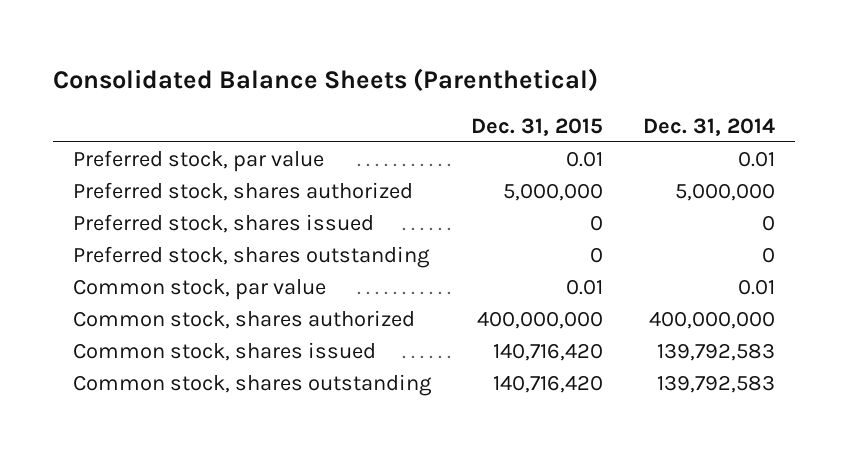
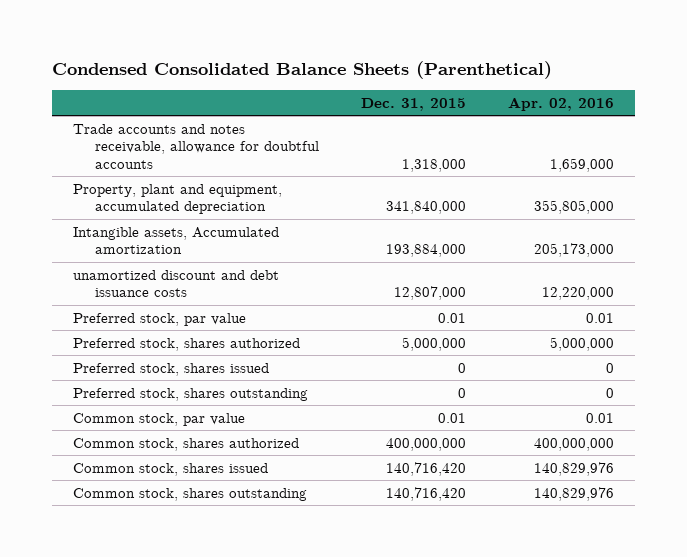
[53,67,599,92] Consolidated Balance Sheets (Parenthetical) -> [51,61,552,80] Condensed Consolidated Balance Sheets (Parenthetical)
[643,117,776,136] Dec. 31, 2014 -> none
none -> [508,96,615,111] Apr. 02, 2016
none -> [73,123,319,170] Trade accounts and notes receivable, allowance for doubtful accounts
none -> [73,183,283,215] Property, plant and equipment, accumulated depreciation
none -> [73,226,280,255] Intangible assets, Accumulated amortization
none -> [73,269,280,298] unamortized discount and debt issuance costs

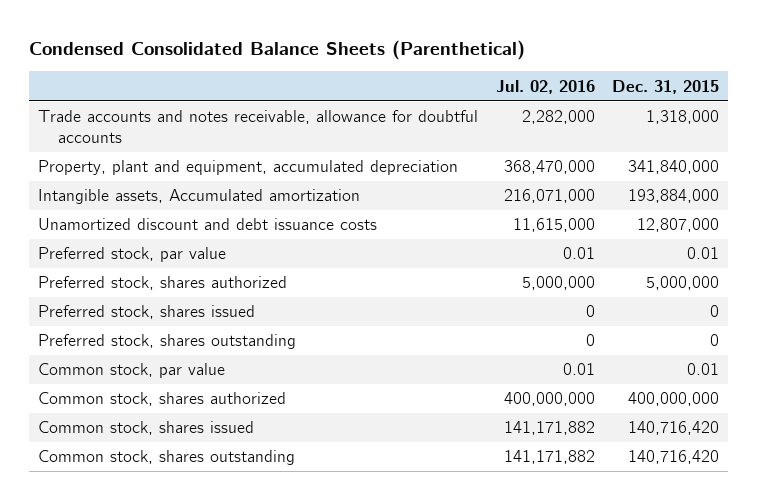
[508,96,615,111] Apr. 02, 2016 -> none
none -> [495,79,595,94] Jul. 02, 2016
[73,269,280,298] unamortized discount and debt issuance costs -> [38,218,378,231] Unamortized discount and debt issuance costs

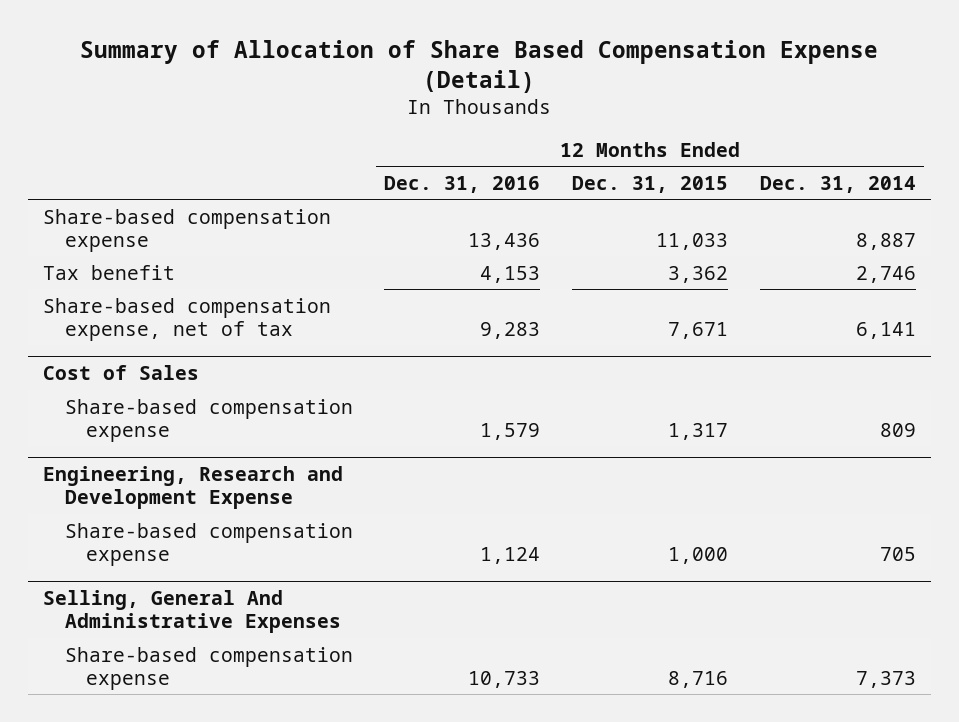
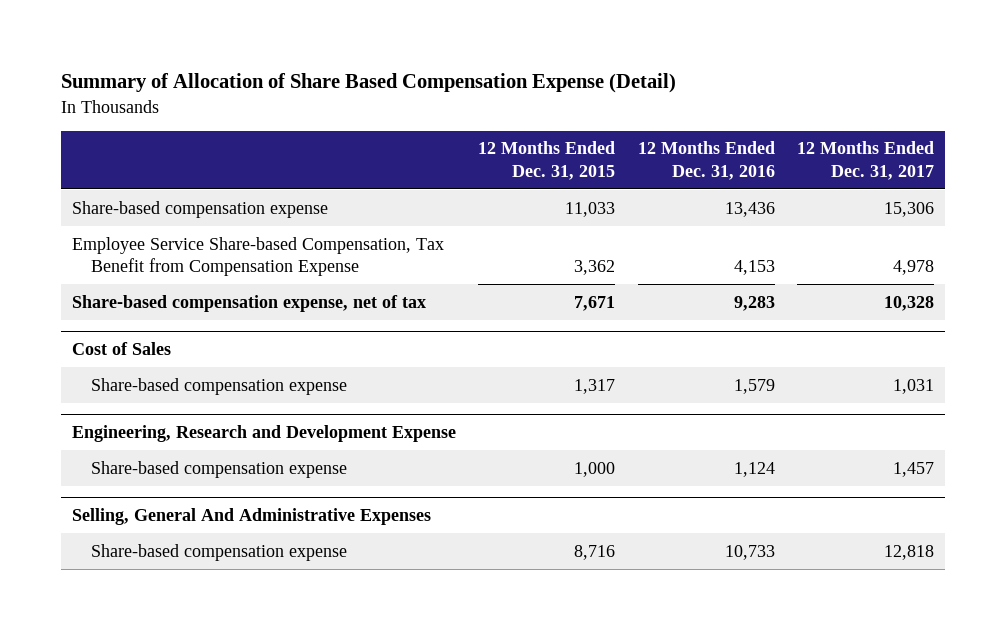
[759,175,916,193] Dec. 31, 2014 -> none
none -> [796,141,934,180] 12 Months Ended Dec. 31, 2017
[43,264,176,280] Tax benefit -> [71,236,444,276] Employee Service Share-based Compensation, Tax Benefit from Compensation Expense

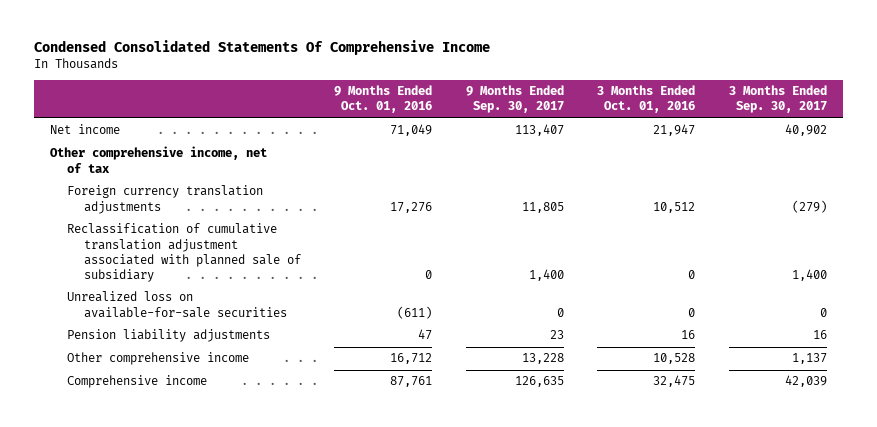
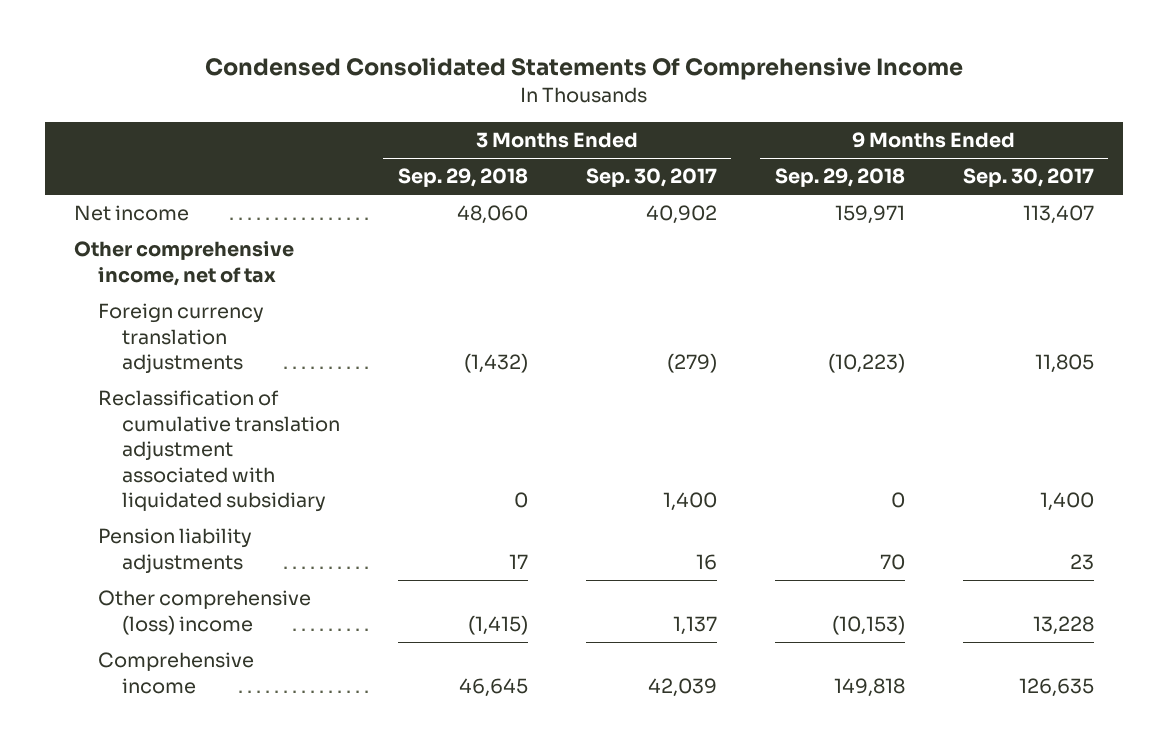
[334,85,433,114] 9 Months Ended Oct. 01, 2016 -> none
[597,85,696,114] 3 Months Ended Oct. 01, 2016 -> none
none -> [397,168,528,188] Sep. 29, 2018
none -> [774,168,905,188] Sep. 29, 2018
[67,291,288,318] Unrealized loss on available-for-sale securities -> none
[67,223,302,283] Reclassification of cumulative translation adjustment associated with planned sale of subsidiary -> [97,390,340,513] Reclassification of cumulative translation adjustment associated with liquidated subsidiary
[67,352,250,366] Other comprehensive income -> [97,590,311,635] Other comprehensive (loss) income

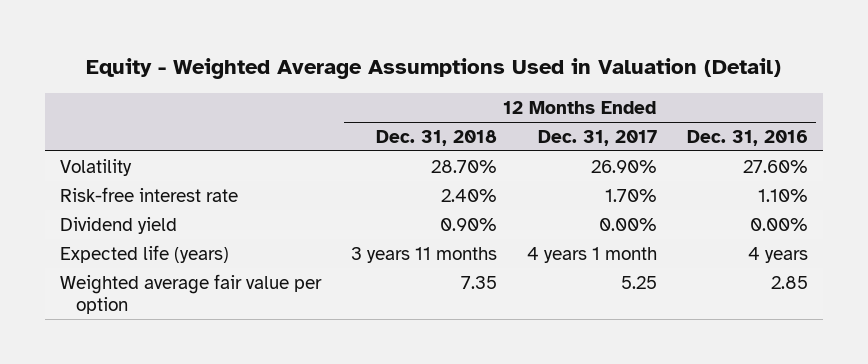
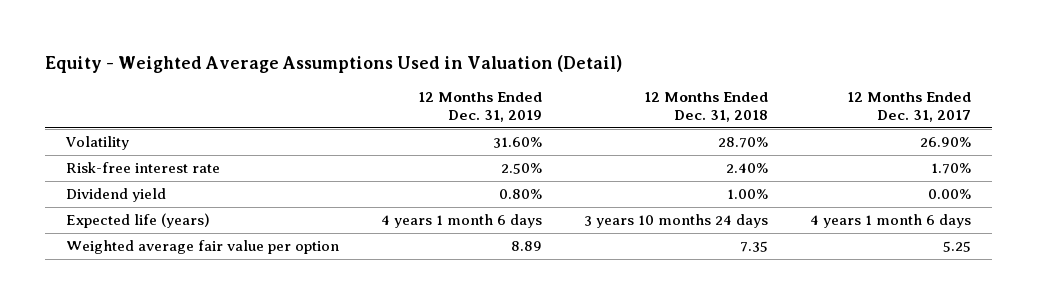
[687,129,809,146] Dec. 31, 2016 -> none
none -> [418,92,543,122] 12 Months Ended Dec. 31, 2019
[440,217,498,231] 0.90% -> [726,189,768,200] 1.00%
[351,246,498,263] 3 years 11 months -> [583,214,768,229] 3 years 10 months 24 days
[527,246,658,263] 4 years 1 month -> [809,214,971,229] 4 years 1 month 6 days

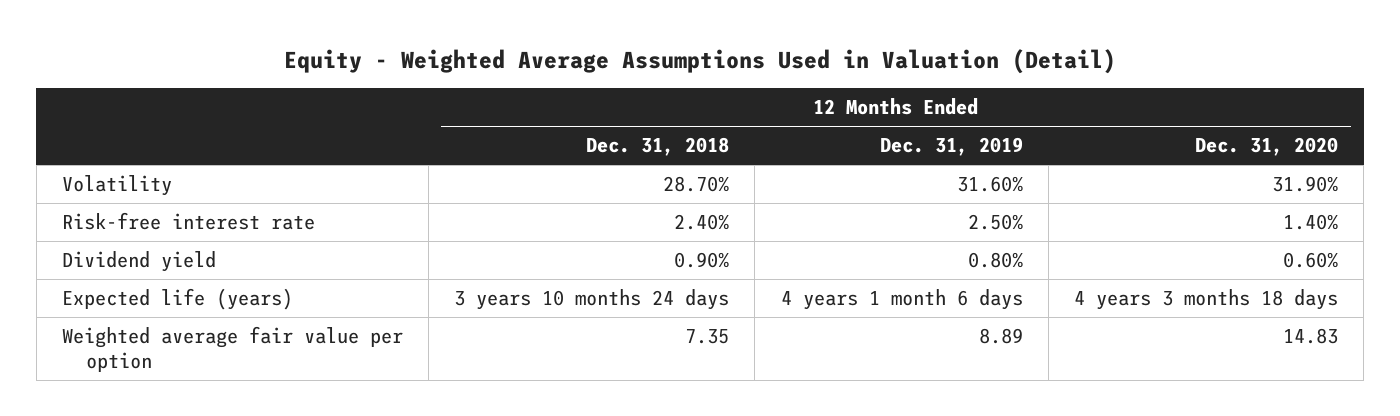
[846,92,971,122] 12 Months Ended Dec. 31, 2017 -> none
none -> [1194,137,1338,157] Dec. 31, 2020
[726,189,768,200] 1.00% -> [674,252,730,269] 0.90%

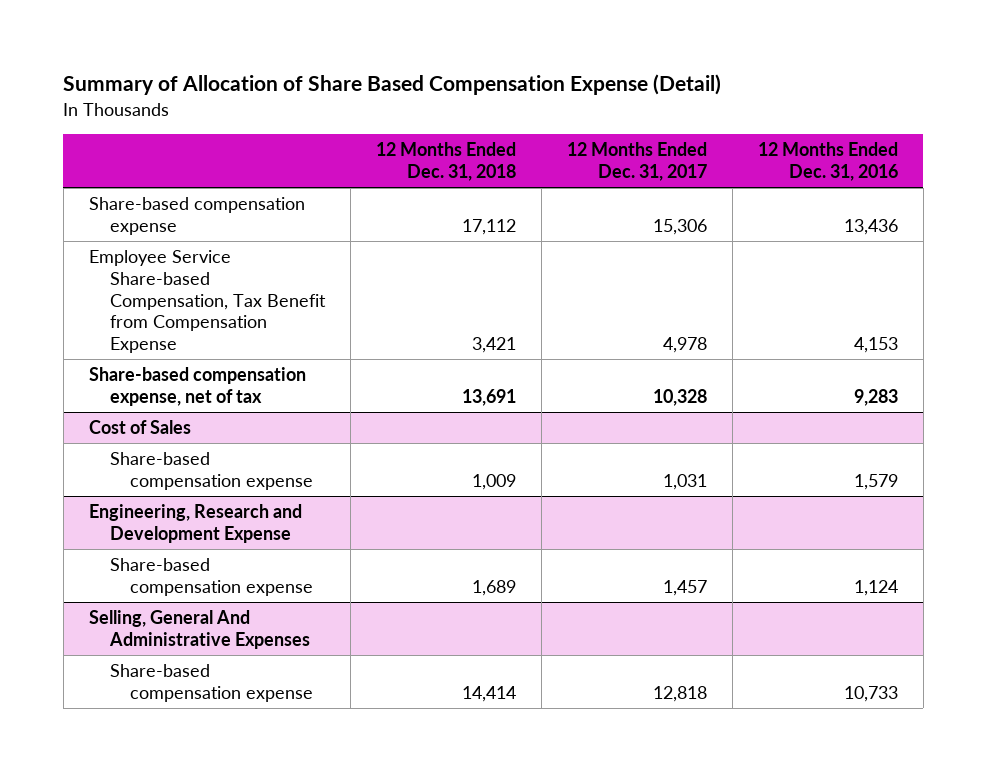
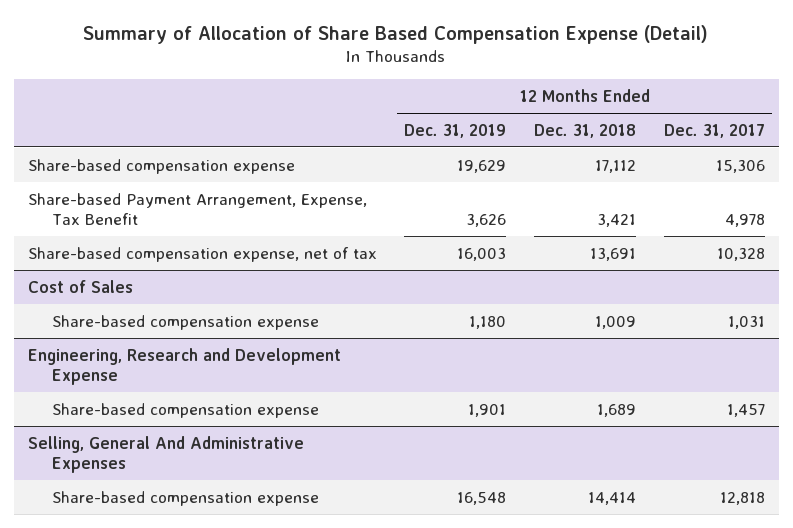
[757,142,898,182] 12 Months Ended Dec. 31, 2016 -> none
none -> [404,123,507,138] Dec. 31, 2019
[88,250,326,353] Employee Service Share-based Compensation, Tax Benefit from Compensation Expense -> [27,192,367,226] Share-based Payment Arrangement, Expense, Tax Benefit

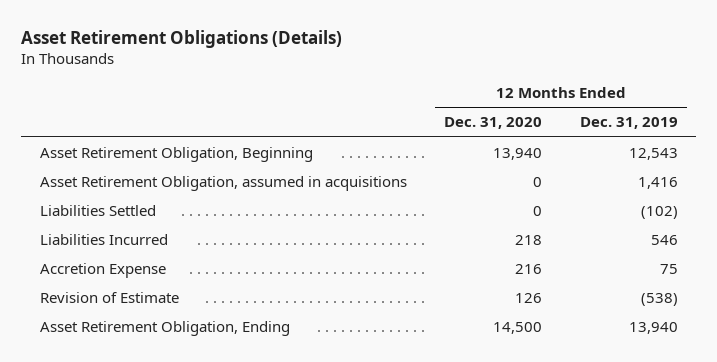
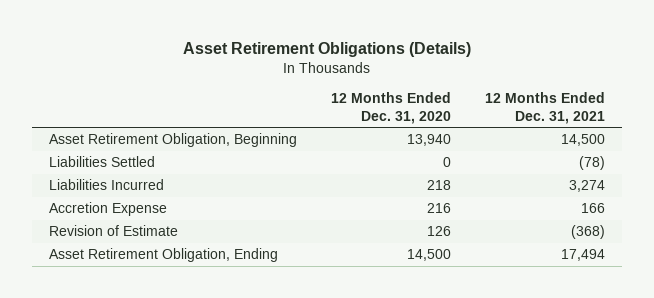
[579,117,678,130] Dec. 31, 2019 -> none
none -> [484,92,605,124] 12 Months Ended Dec. 31, 2021
[39,175,407,191] Asset Retirement Obligation, assumed in acquisitions -> none

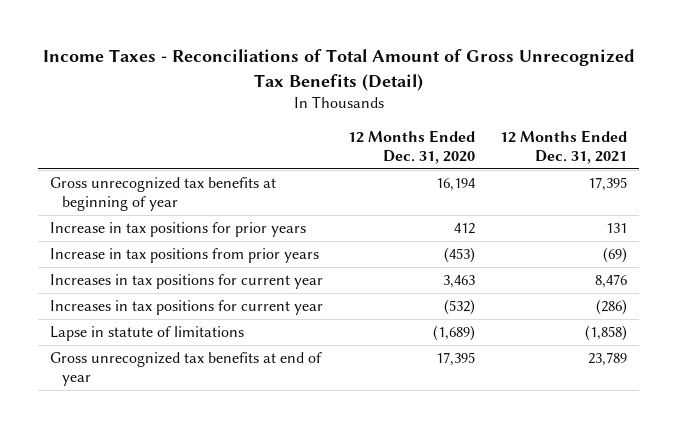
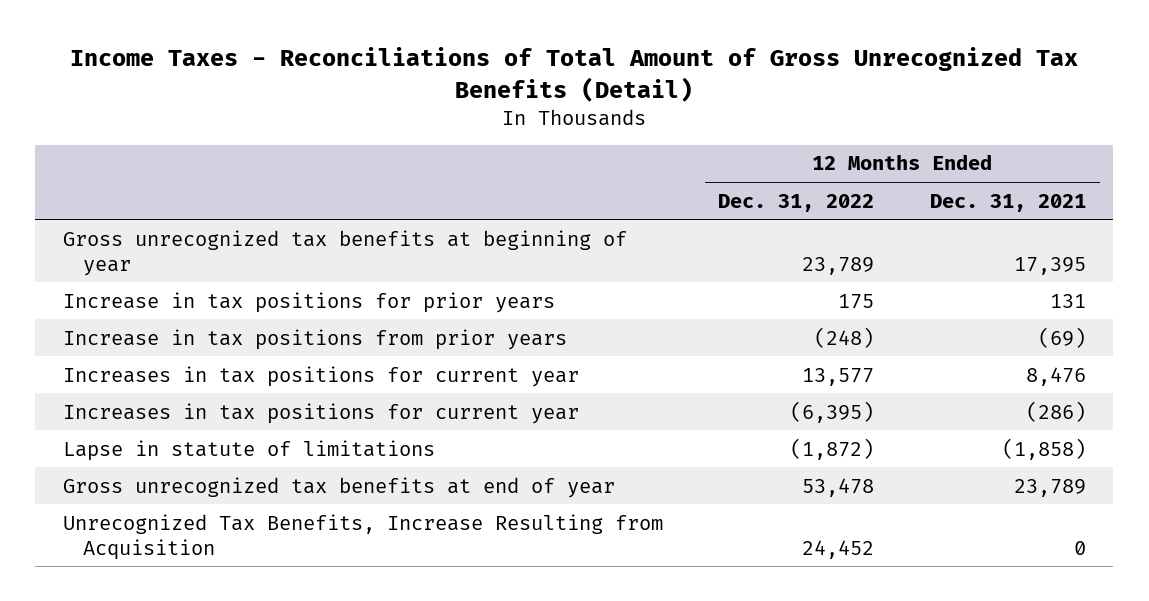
[348,129,476,164] 12 Months Ended Dec. 31, 2020 -> none
none -> [718,193,875,212] Dec. 31, 2022
none -> [62,513,663,560] Unrecognized Tax Benefits, Increase Resulting from Acquisition

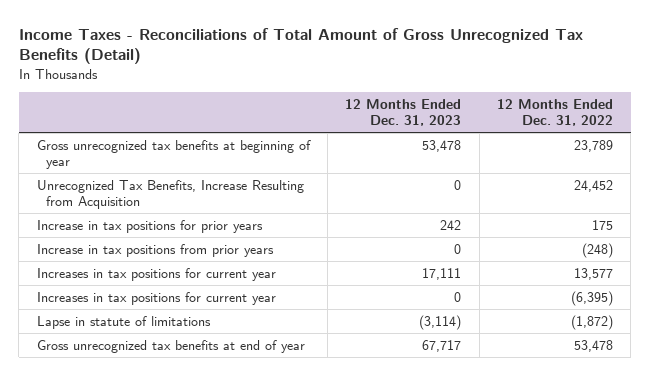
[929,193,1086,212] Dec. 31, 2021 -> none
none -> [345,98,462,127] 12 Months Ended Dec. 31, 2023
[62,513,663,560] Unrecognized Tax Benefits, Increase Resulting from Acquisition -> [36,179,304,210] Unrecognized Tax Benefits, Increase Resulting from Acquisition

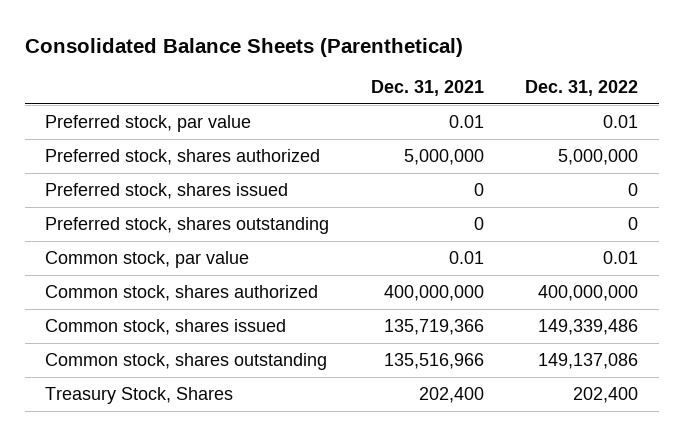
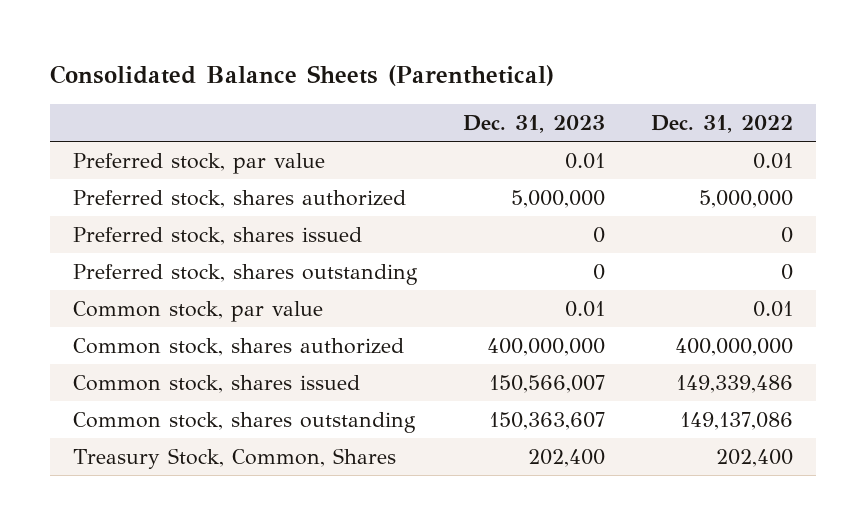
[370,80,484,97] Dec. 31, 2021 -> none
none -> [462,115,605,134] Dec. 31, 2023
[45,386,234,404] Treasury Stock, Shares -> [72,448,396,470] Treasury Stock, Common, Shares

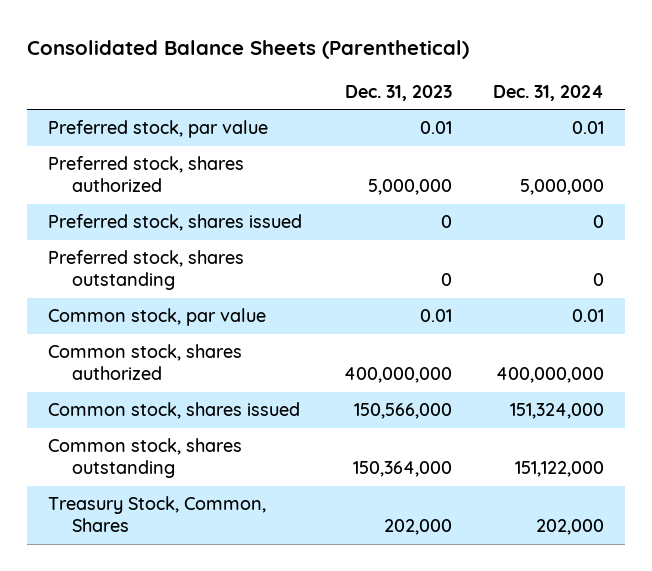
[650,115,793,134] Dec. 31, 2022 -> none
none -> [493,84,605,101] Dec. 31, 2024
[488,375,605,394] 150,566,007 -> [353,403,452,420] 150,566,000
[488,412,605,431] 150,363,607 -> [352,461,452,478] 150,364,000
[527,449,605,468] 202,400 -> [383,519,452,536] 202,000

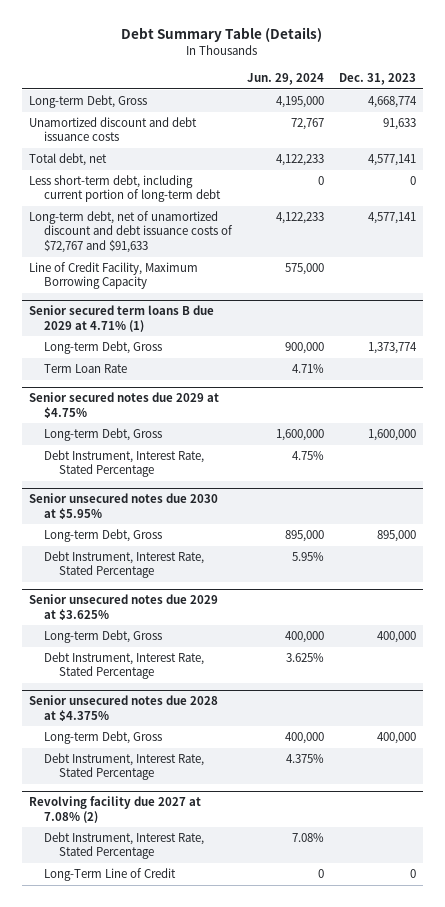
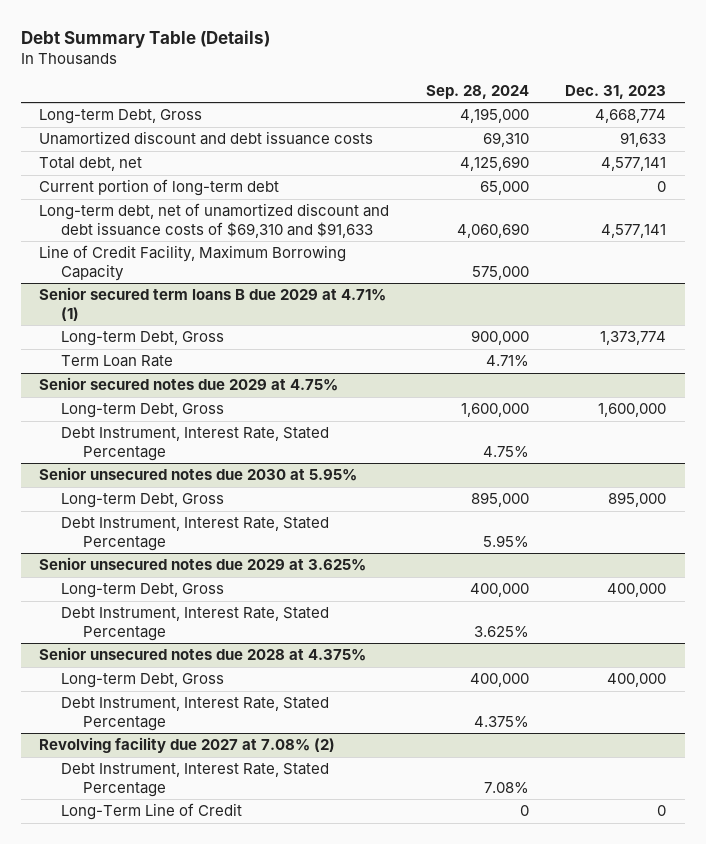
[246,72,324,85] Jun. 29, 2024 -> none
none -> [425,84,529,99] Sep. 28, 2024
[28,175,221,203] Less short-term debt, including current portion of long-term debt -> [39,179,280,197] Current portion of long-term debt
[28,211,233,253] Long-term debt, net of unamortized discount and debt issuance costs of $72,767 and $91,633 -> [39,203,390,238] Long-term debt, net of unamortized discount and debt issuance costs of $69,310 and $91,633
[28,392,219,418] Senior secured notes due 2029 at $4.75% -> [39,377,339,392] Senior secured notes due 2029 at 4.75%
[28,493,218,519] Senior unsecured notes due 2030 at $5.95% -> [39,467,358,482] Senior unsecured notes due 2030 at 5.95%
[28,594,218,620] Senior unsecured notes due 2029 at $3.625% -> [39,557,367,572] Senior unsecured notes due 2029 at 3.625%
[28,695,218,721] Senior unsecured notes due 2028 at $4.375% -> [39,647,367,662] Senior unsecured notes due 2028 at 4.375%

